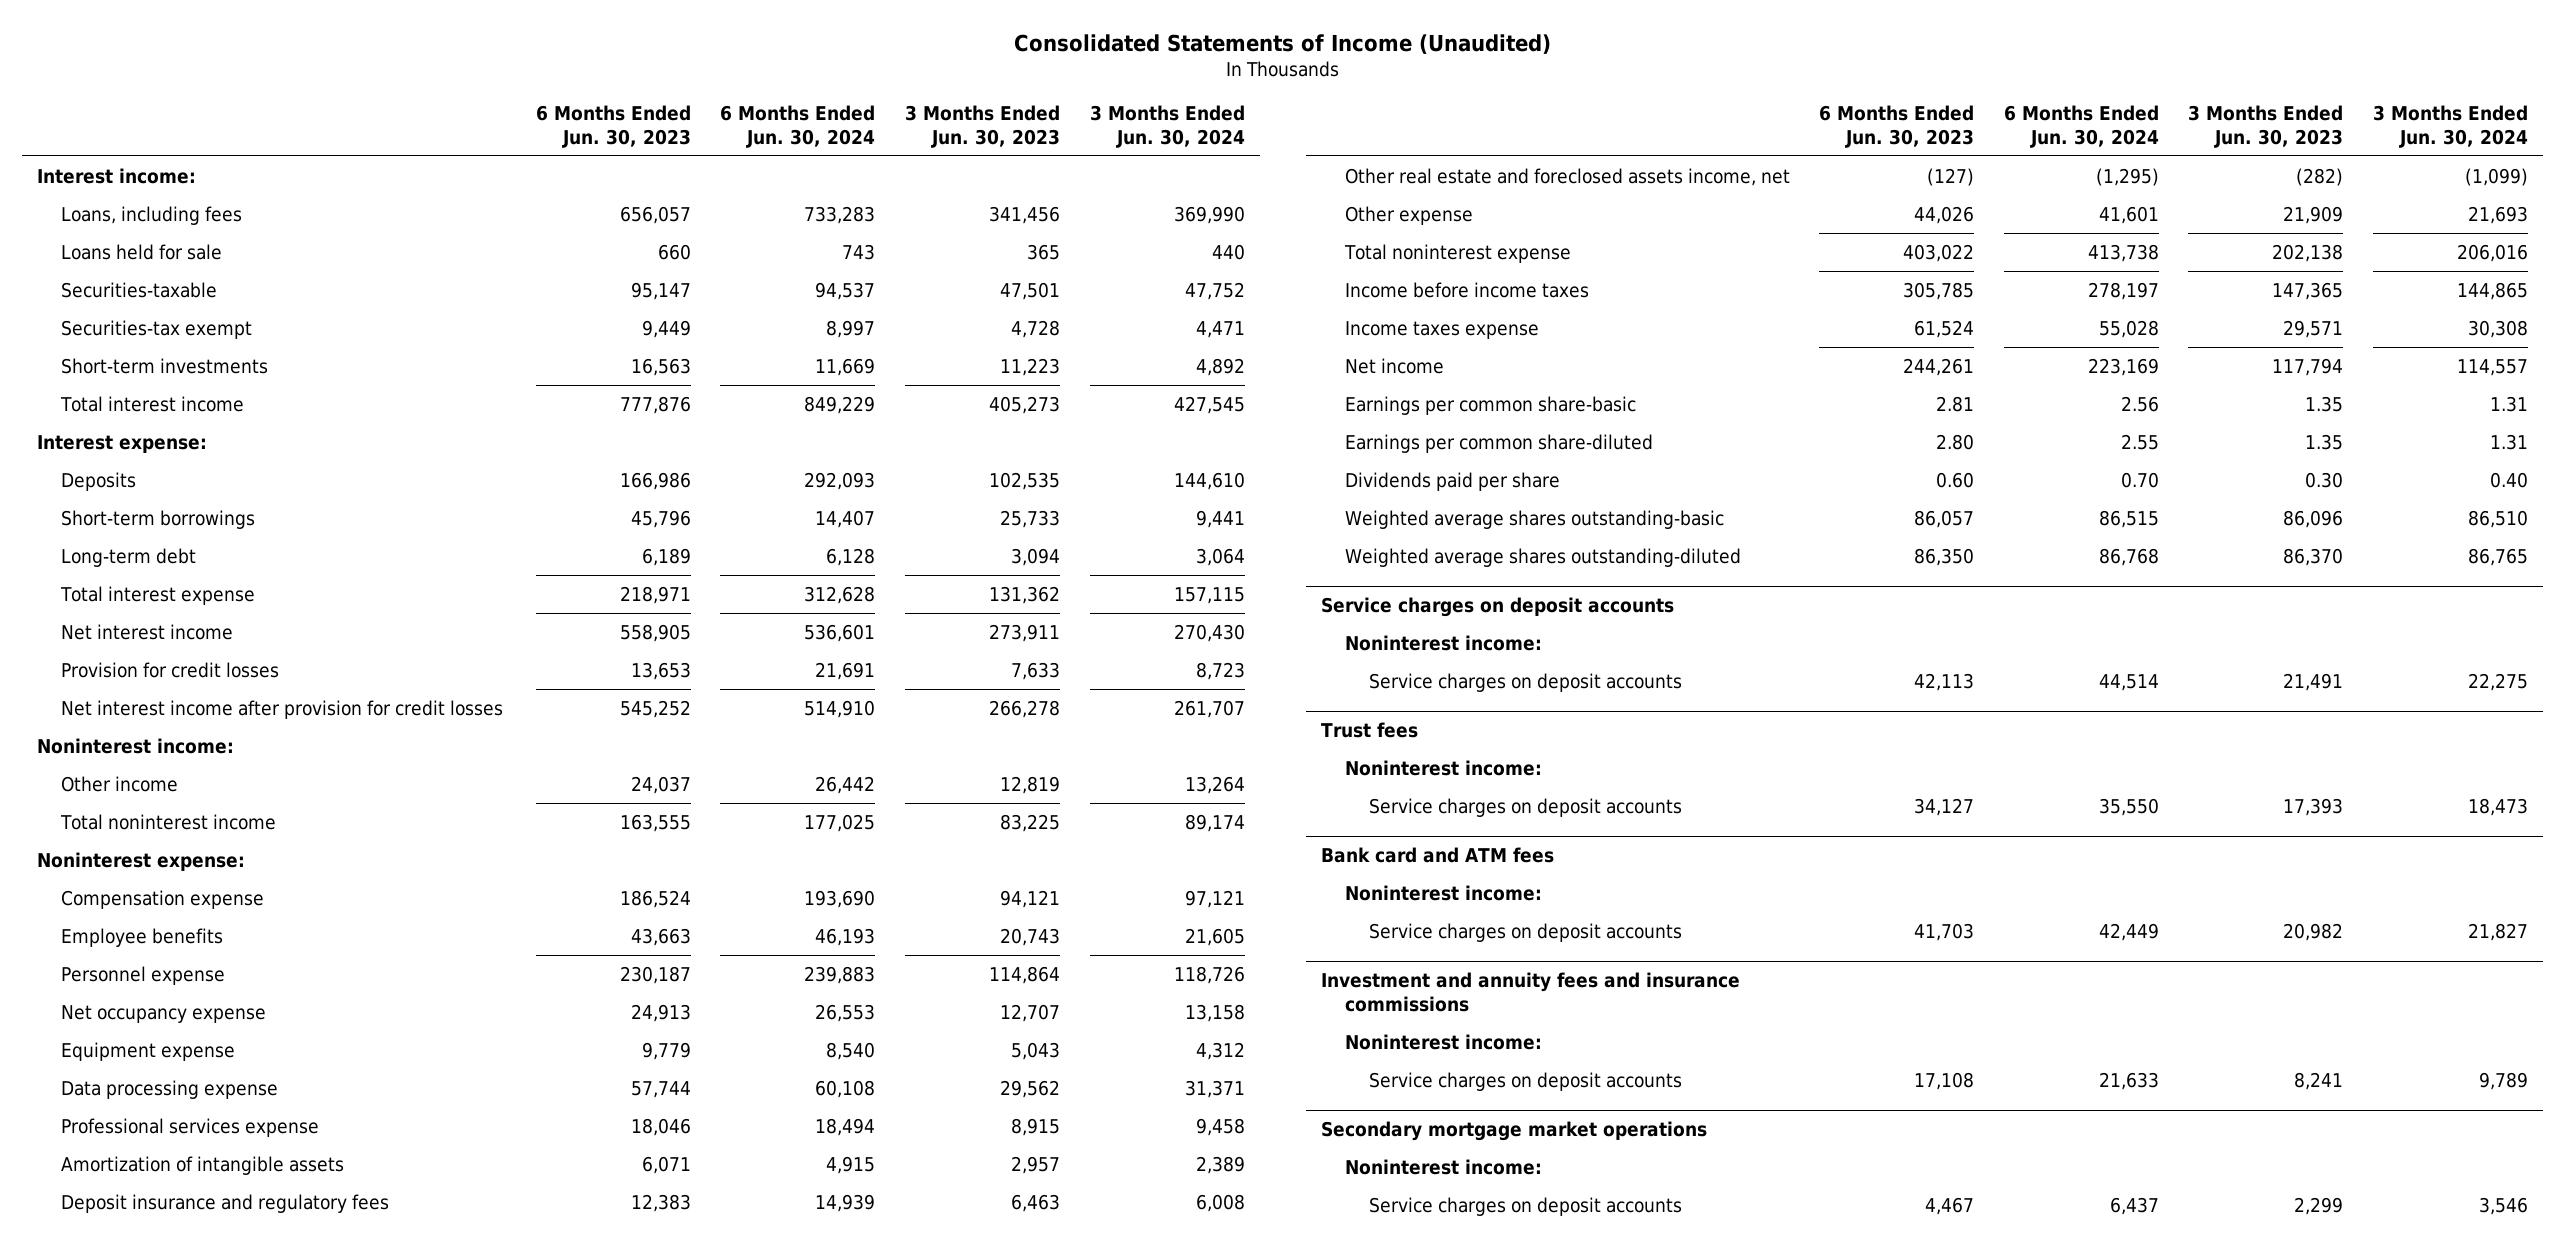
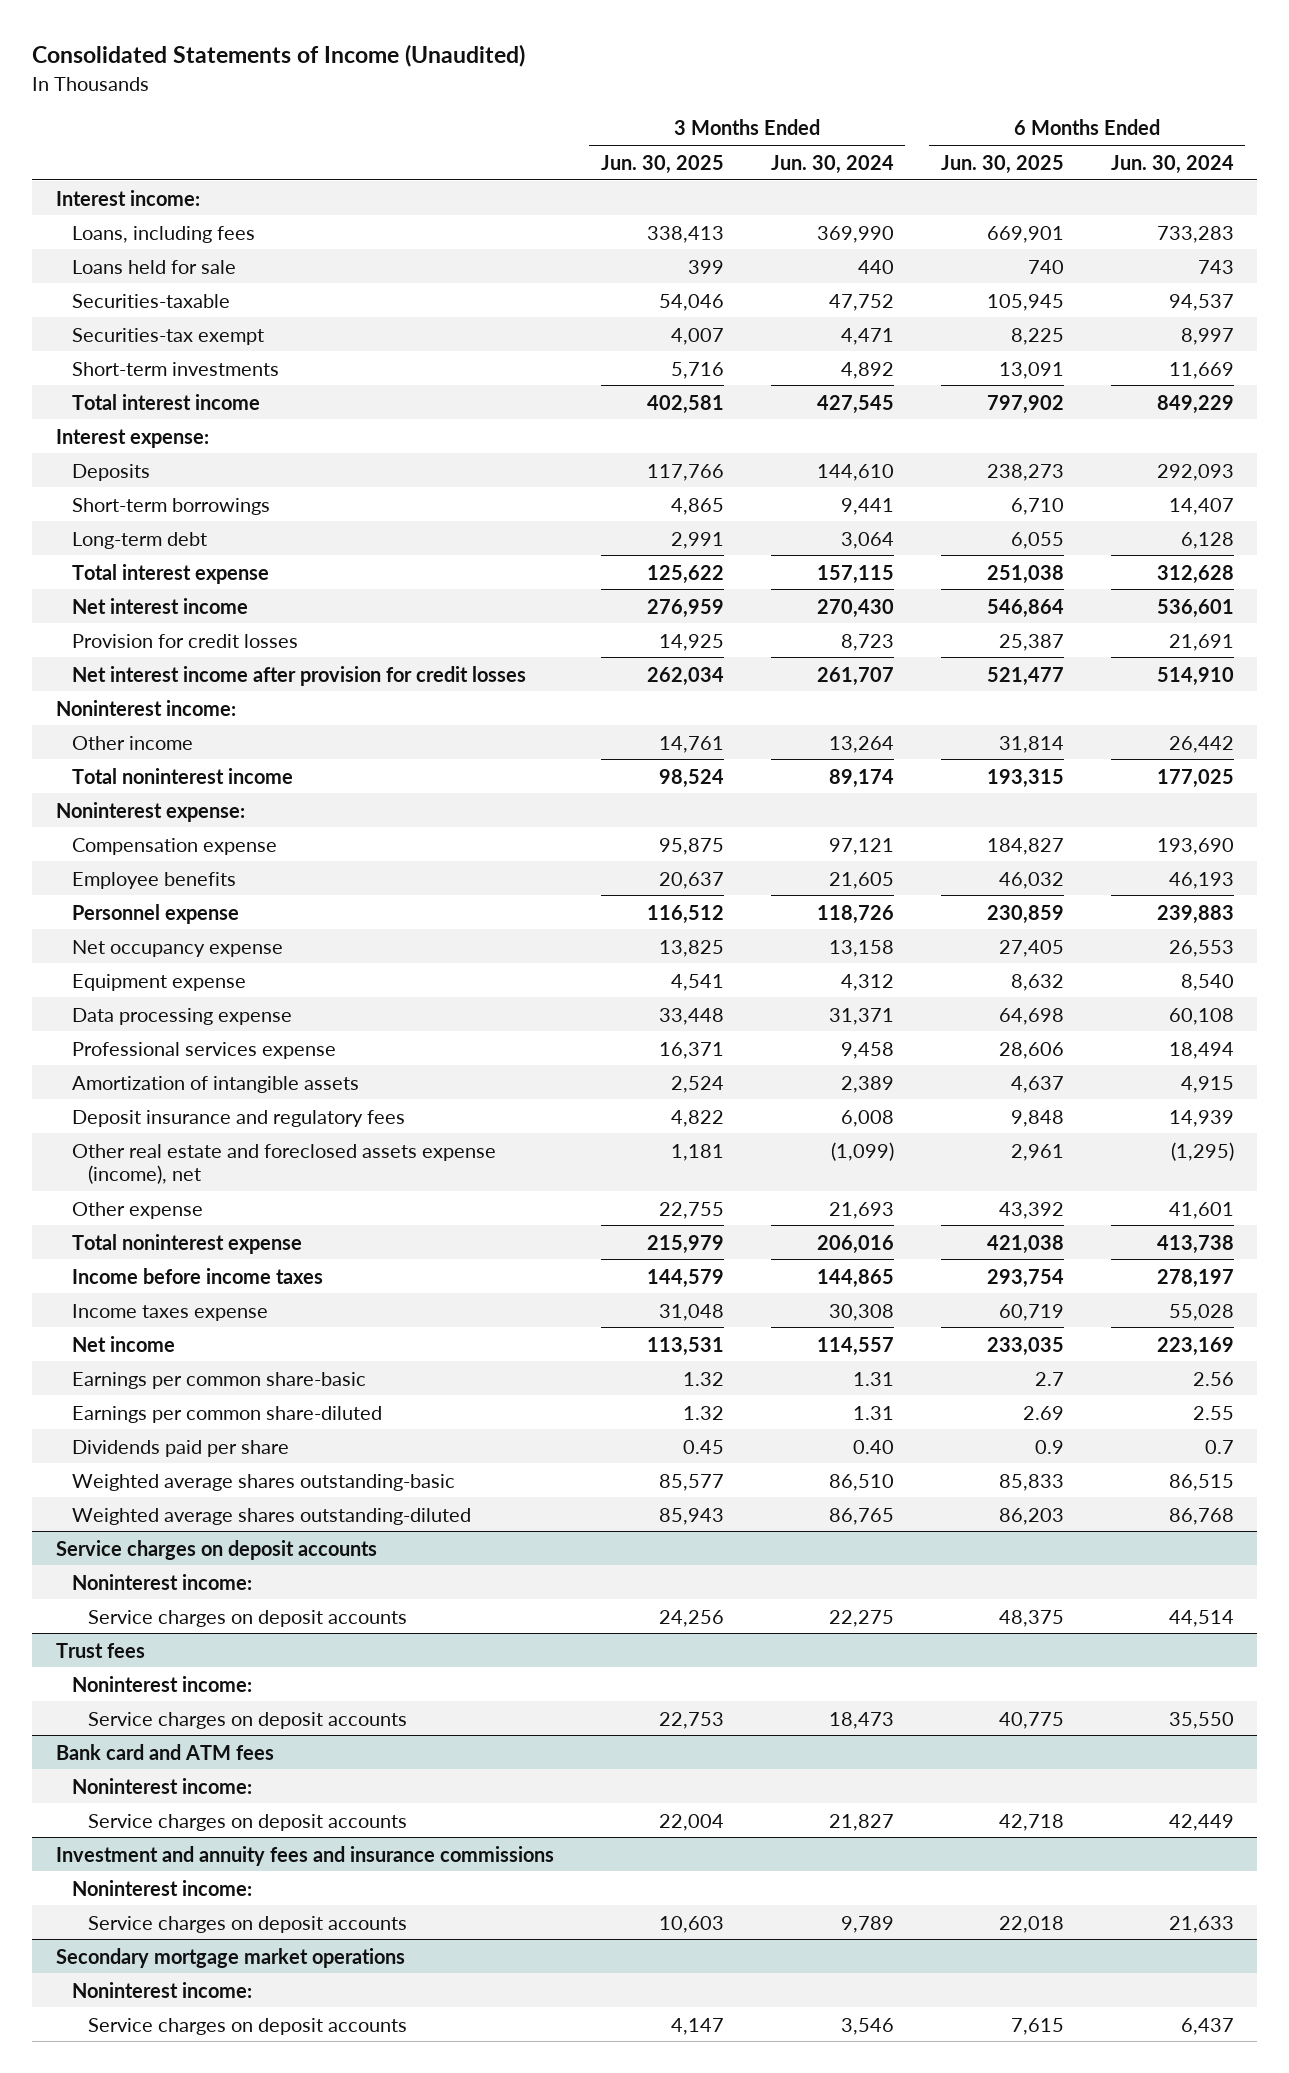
[535,105,691,148] 6 Months Ended Jun. 30, 2023 -> none
[905,105,1061,148] 3 Months Ended Jun. 30, 2023 -> none
none -> [600,154,724,174] Jun. 30, 2025
none -> [940,154,1064,174] Jun. 30, 2025
[1344,167,1790,186] Other real estate and foreclosed assets income, net -> [71,1143,496,1184] Other real estate and foreclosed assets expense (income), net
[2120,471,2159,488] 0.70 -> [1204,1439,1234,1454] 0.7

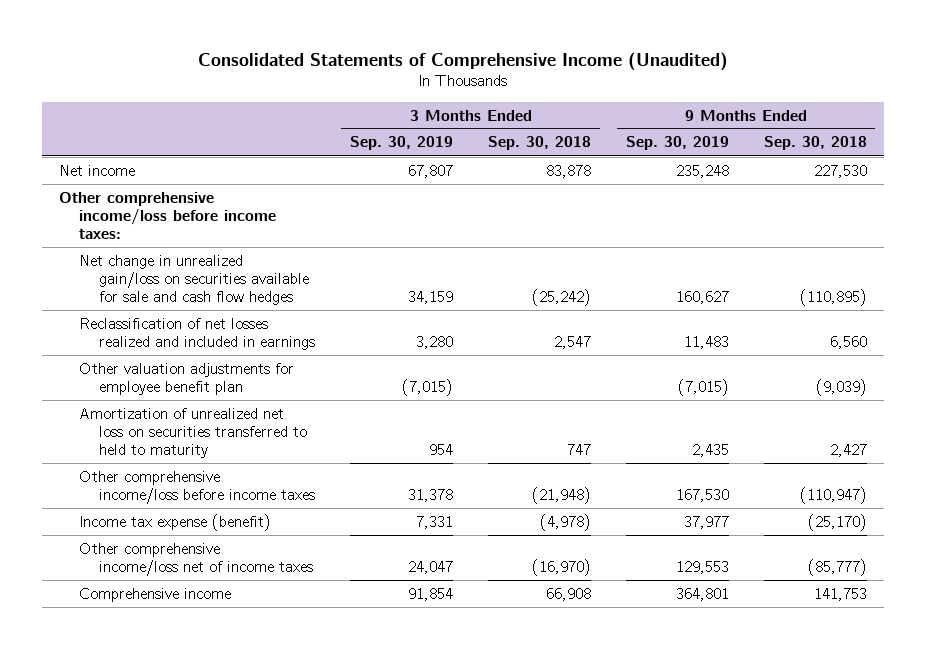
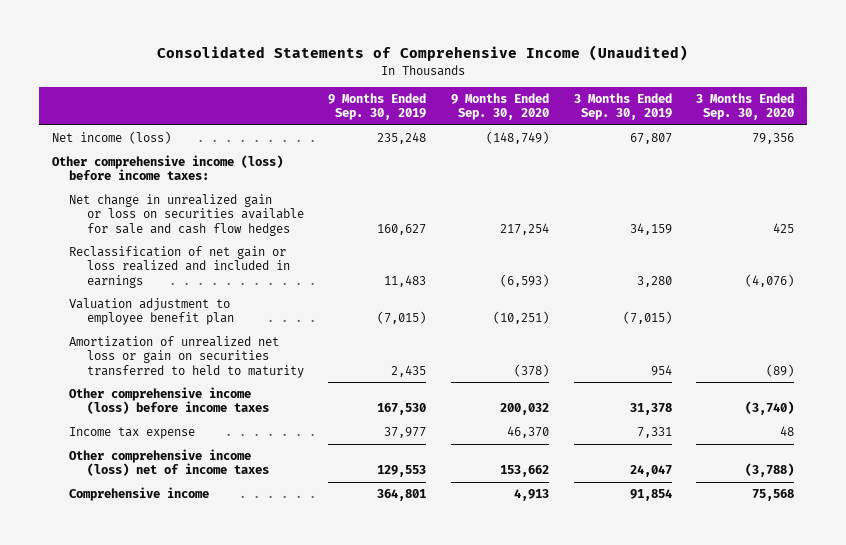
[488,136,592,151] Sep. 30, 2018 -> none
[763,136,867,151] Sep. 30, 2018 -> none
none -> [450,93,549,121] 9 Months Ended Sep. 30, 2020
none -> [696,93,795,121] 3 Months Ended Sep. 30, 2020
[58,164,135,176] Net income -> [51,131,171,145] Net income (loss)
[58,191,277,239] Other comprehensive income/loss before income taxes: -> [51,155,283,181] Other comprehensive income (loss) before income taxes:
[79,254,310,305] Net change in unrealized gain/loss on securities available for sale and cash flow hedges -> [69,194,304,236] Net change in unrealized gain or loss on securities available for sale and cash flow hedges
[79,317,316,350] Reclassification of net losses realized and included in earnings -> [69,246,290,288] Reclassification of net gain or loss realized and included in earnings
[79,362,295,395] Other valuation adjustments for employee benefit plan -> [69,298,234,326] Valuation adjustment to employee benefit plan
[79,407,308,458] Amortization of unrealized net loss on securities transferred to held to maturity -> [69,336,304,378] Amortization of unrealized net loss or gain on securities transferred to held to maturity
[79,470,316,504] Other comprehensive income/loss before income taxes -> [69,387,269,415] Other comprehensive income (loss) before income taxes
[79,513,272,531] Income tax expense (benefit) -> [69,427,196,440] Income tax expense
[79,542,314,576] Other comprehensive income/loss net of income taxes -> [69,449,269,477] Other comprehensive income (loss) net of income taxes

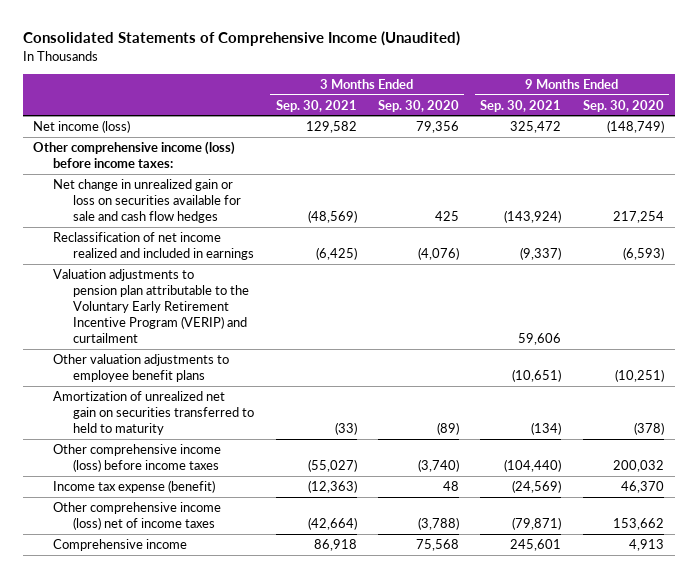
[328,93,427,121] 9 Months Ended Sep. 30, 2019 -> none
[573,93,672,121] 3 Months Ended Sep. 30, 2019 -> none
none -> [275,99,357,112] Sep. 30, 2021
none -> [480,99,562,112] Sep. 30, 2021
[69,246,290,288] Reclassification of net gain or loss realized and included in earnings -> [53,231,255,261] Reclassification of net income realized and included in earnings
none -> [53,268,250,344] Valuation adjustments to pension plan attributable to the Voluntary Early Retirement Incentive Program (VERIP) and curtailment
[69,298,234,326] Valuation adjustment to employee benefit plan -> [53,353,230,383] Other valuation adjustments to employee benefit plans
[69,336,304,378] Amortization of unrealized net loss or gain on securities transferred to held to maturity -> [53,390,255,436] Amortization of unrealized net gain on securities transferred to held to maturity
[69,427,196,440] Income tax expense -> [53,479,216,493] Income tax expense (benefit)

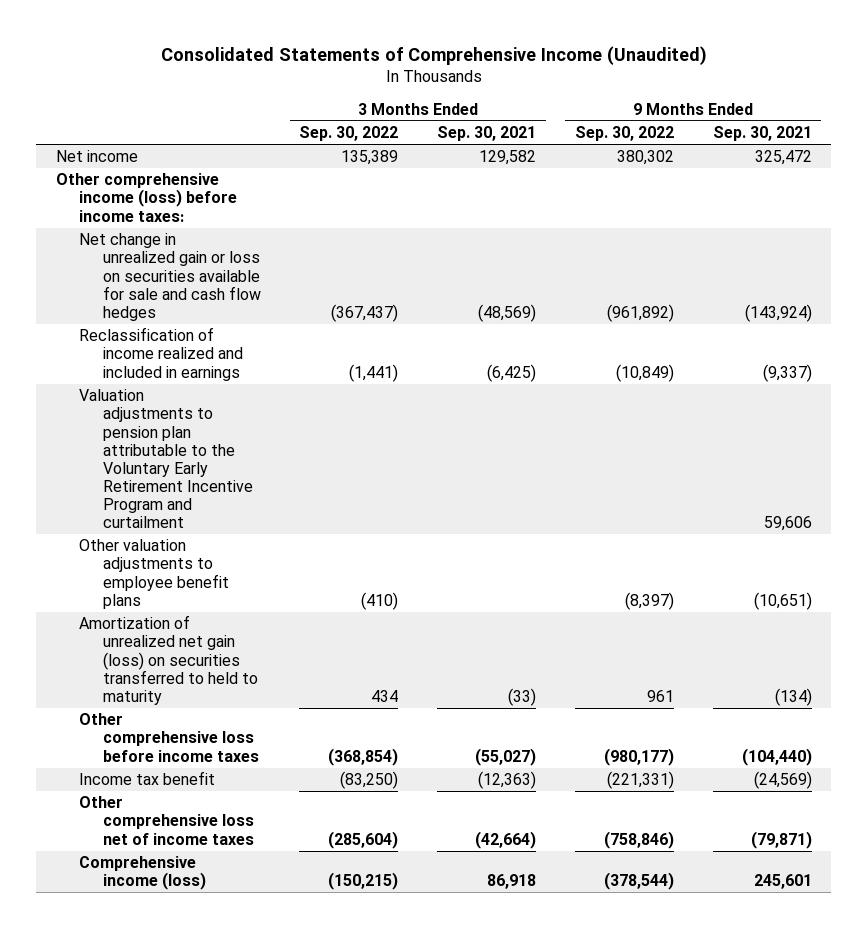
[378,99,460,112] Sep. 30, 2020 -> none
[582,99,664,112] Sep. 30, 2020 -> none
none -> [299,126,399,142] Sep. 30, 2022
none -> [574,126,674,142] Sep. 30, 2022
[33,119,131,133] Net income (loss) -> [55,150,138,163] Net income
[53,231,255,261] Reclassification of net income realized and included in earnings -> [79,327,243,381] Reclassification of income realized and included in earnings
[53,268,250,344] Valuation adjustments to pension plan attributable to the Voluntary Early Retirement Incentive Program (VERIP) and curtailment -> [79,389,253,529] Valuation adjustments to pension plan attributable to the Voluntary Early Retirement Incentive Program and curtailment
[53,390,255,436] Amortization of unrealized net gain on securities transferred to held to maturity -> [79,615,258,705] Amortization of unrealized net gain (loss) on securities transferred to held to maturity
[53,443,222,473] Other comprehensive income (loss) before income taxes -> [79,713,259,762] Other comprehensive loss before income taxes
[53,479,216,493] Income tax expense (benefit) -> [79,771,216,786] Income tax benefit
[53,501,222,531] Other comprehensive income (loss) net of income taxes -> [79,796,254,845] Other comprehensive loss net of income taxes
[53,538,188,551] Comprehensive income -> [79,856,206,891] Comprehensive income (loss)

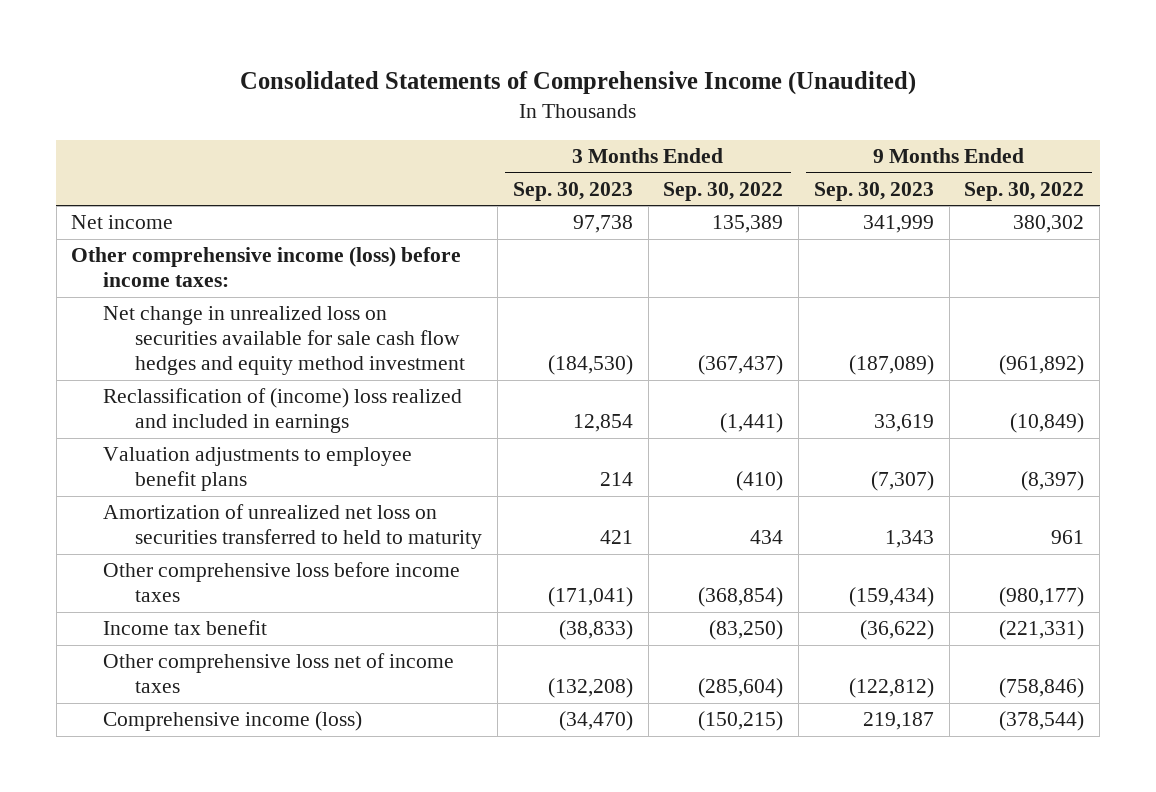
[437,126,537,142] Sep. 30, 2021 -> none
[712,126,812,142] Sep. 30, 2021 -> none
none -> [512,181,633,201] Sep. 30, 2023
none -> [813,181,934,201] Sep. 30, 2023
[79,389,253,529] Valuation adjustments to pension plan attributable to the Voluntary Early Retirement Incentive Program and curtailment -> none
[79,233,261,321] Net change in unrealized gain or loss on securities available for sale and cash flow hedges -> [103,306,466,376] Net change in unrealized loss on securities available for sale cash flow hedges and equity method investment
[79,327,243,381] Reclassification of income realized and included in earnings -> [103,388,463,434] Reclassification of (income) loss realized and included in earnings
[79,539,229,609] Other valuation adjustments to employee benefit plans -> [103,447,413,492] Valuation adjustments to employee benefit plans
[79,615,258,705] Amortization of unrealized net gain (loss) on securities transferred to held to maturity -> [103,504,483,550] Amortization of unrealized net loss on securities transferred to held to maturity

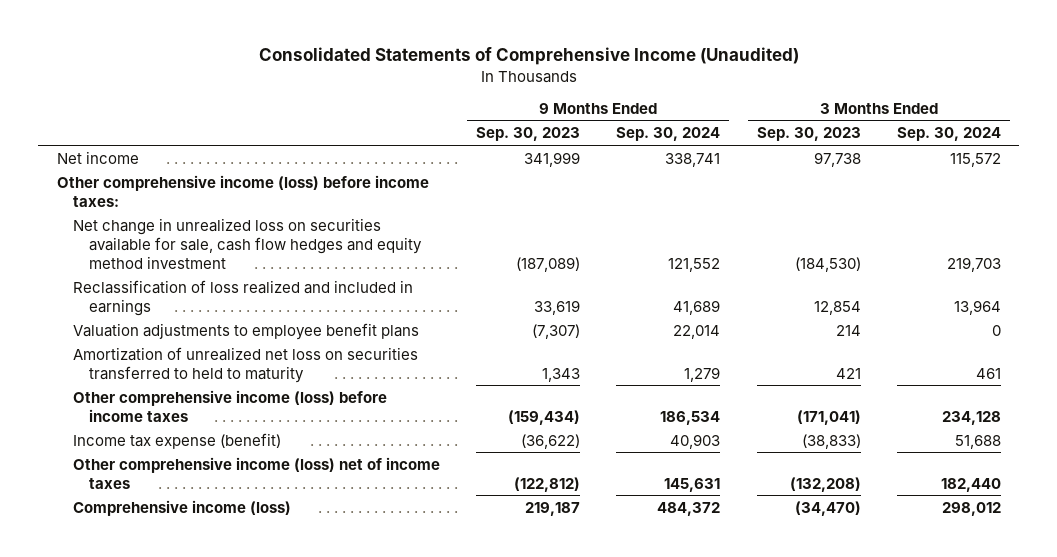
[663,181,784,201] Sep. 30, 2022 -> none
[964,181,1085,201] Sep. 30, 2022 -> none
none -> [616,127,721,142] Sep. 30, 2024
none -> [896,127,1001,142] Sep. 30, 2024
[103,306,466,376] Net change in unrealized loss on securities available for sale cash flow hedges and equity method investment -> [72,217,422,269] Net change in unrealized loss on securities available for sale, cash flow hedges and equity method investment
[103,388,463,434] Reclassification of (income) loss realized and included in earnings -> [72,279,413,316] Reclassification of loss realized and included in earnings
[103,562,461,603] Other comprehensive loss before income taxes -> [72,389,387,422] Other comprehensive income (loss) before income taxes
[103,620,268,636] Income tax benefit -> [72,432,281,449] Income tax expense (benefit)
[103,653,455,694] Other comprehensive loss net of income taxes -> [72,456,440,489] Other comprehensive income (loss) net of income taxes

